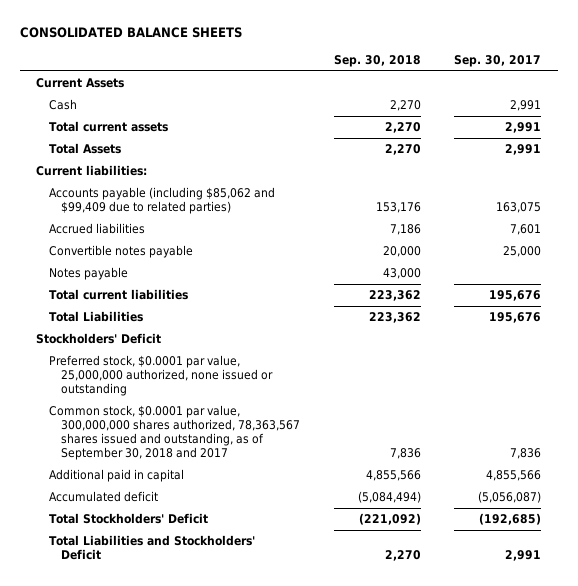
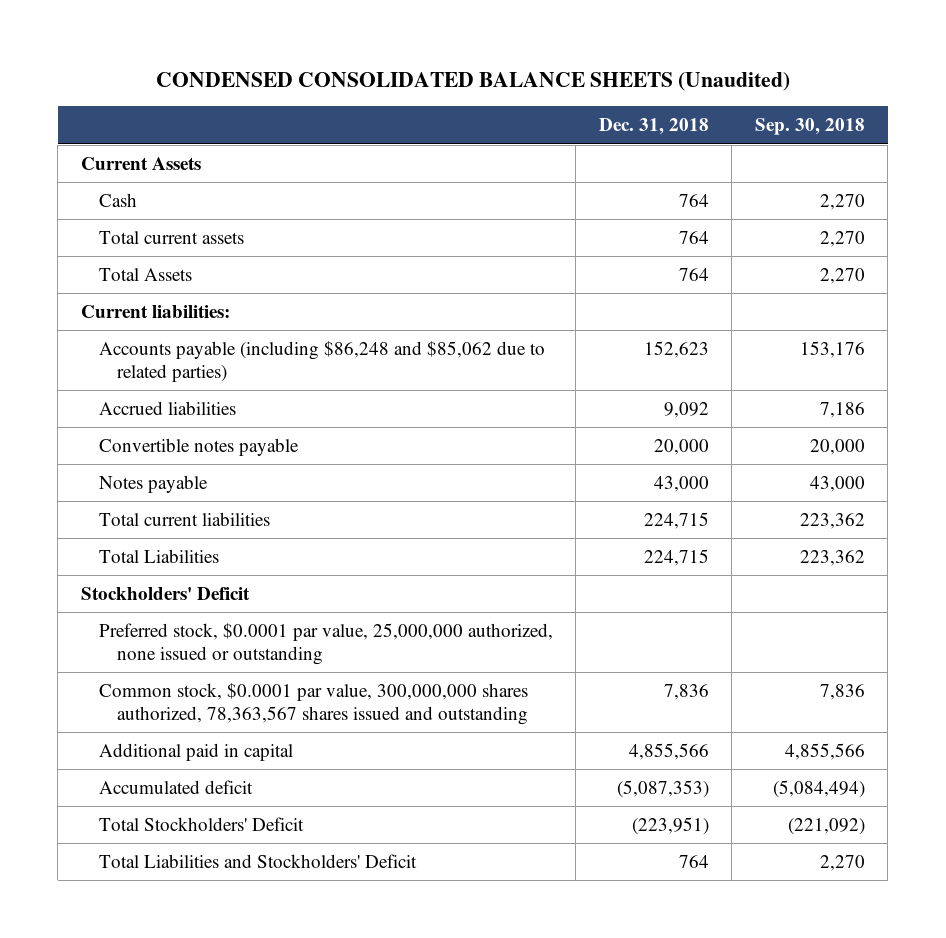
[19,27,242,39] CONSOLIDATED BALANCE SHEETS -> [155,72,790,92] CONDENSED CONSOLIDATED BALANCE SHEETS (Unaudited)
[454,54,542,67] Sep. 30, 2017 -> none
none -> [598,118,709,136] Dec. 31, 2018
[48,187,275,215] Accounts payable (including $85,062 and $99,409 due to related parties) -> [99,340,546,382] Accounts payable (including $86,248 and $85,062 due to related parties)
[48,405,300,461] Common stock, $0.0001 par value, 300,000,000 shares authorized, 78,363,567 shares issued and outstanding, as of September 30, 2018 and 2017 -> [99,682,529,725] Common stock, $0.0001 par value, 300,000,000 shares authorized, 78,363,567 shares issued and outstanding

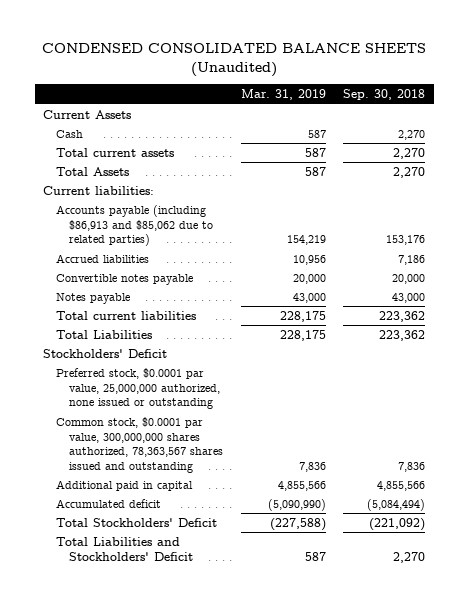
[598,118,709,136] Dec. 31, 2018 -> none
none -> [240,89,326,101] Mar. 31, 2019
[99,340,546,382] Accounts payable (including $86,248 and $85,062 due to related parties) -> [56,204,214,247] Accounts payable (including $86,913 and $85,062 due to related parties)

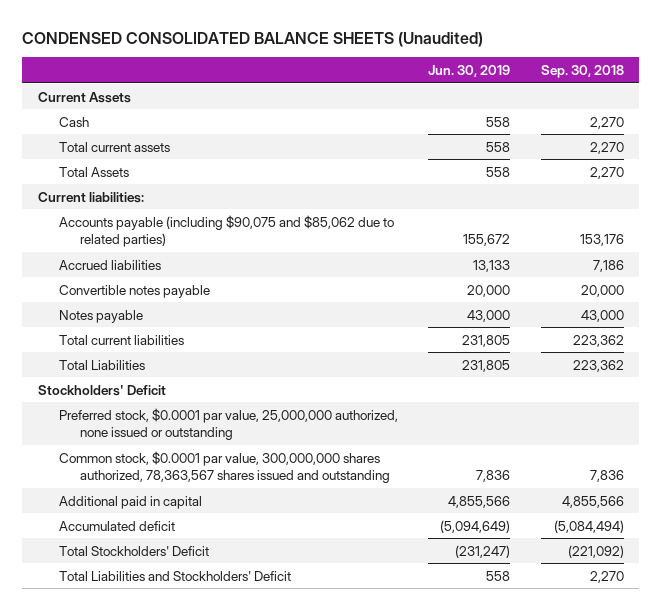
[240,89,326,101] Mar. 31, 2019 -> none
none -> [428,65,511,78] Jun. 30, 2019
[56,204,214,247] Accounts payable (including $86,913 and $85,062 due to related parties) -> [58,214,394,248] Accounts payable (including $90,075 and $85,062 due to related parties)

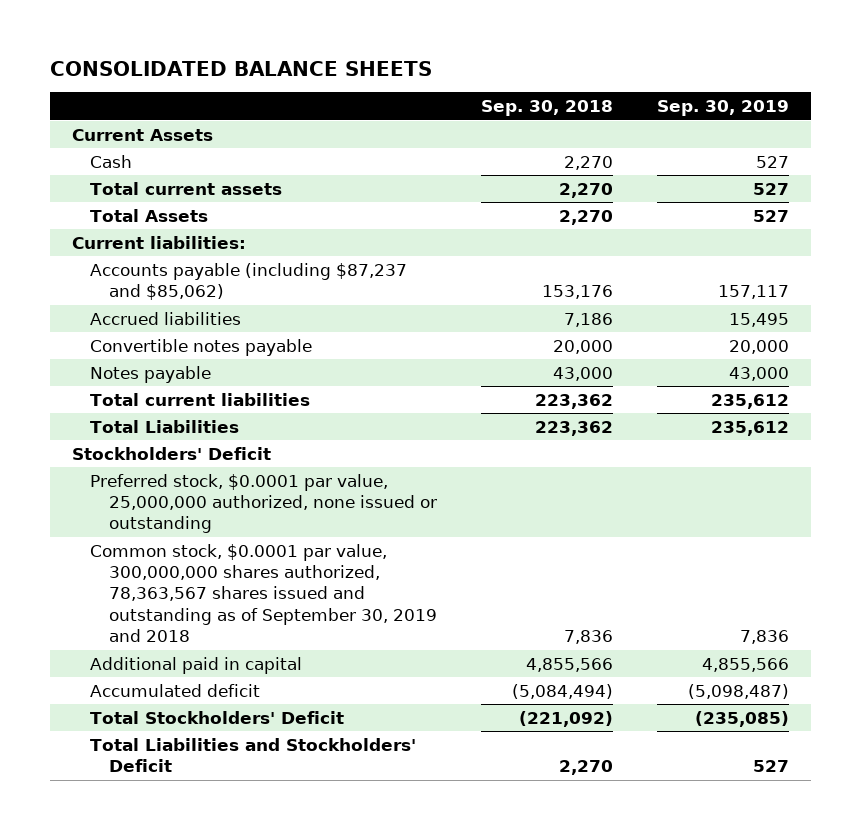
[22,31,484,47] CONDENSED CONSOLIDATED BALANCE SHEETS (Unaudited) -> [49,60,432,76] CONSOLIDATED BALANCE SHEETS
[428,65,511,78] Jun. 30, 2019 -> none
none -> [657,100,790,117] Sep. 30, 2019
[58,214,394,248] Accounts payable (including $90,075 and $85,062 due to related parties) -> [90,262,408,301] Accounts payable (including $87,237 and $85,062)
[58,450,390,484] Common stock, $0.0001 par value, 300,000,000 shares authorized, 78,363,567 shares issued and outstanding -> [90,543,438,643] Common stock, $0.0001 par value, 300,000,000 shares authorized, 78,363,567 shares issued and outstanding as of September 30, 2019 and 2018

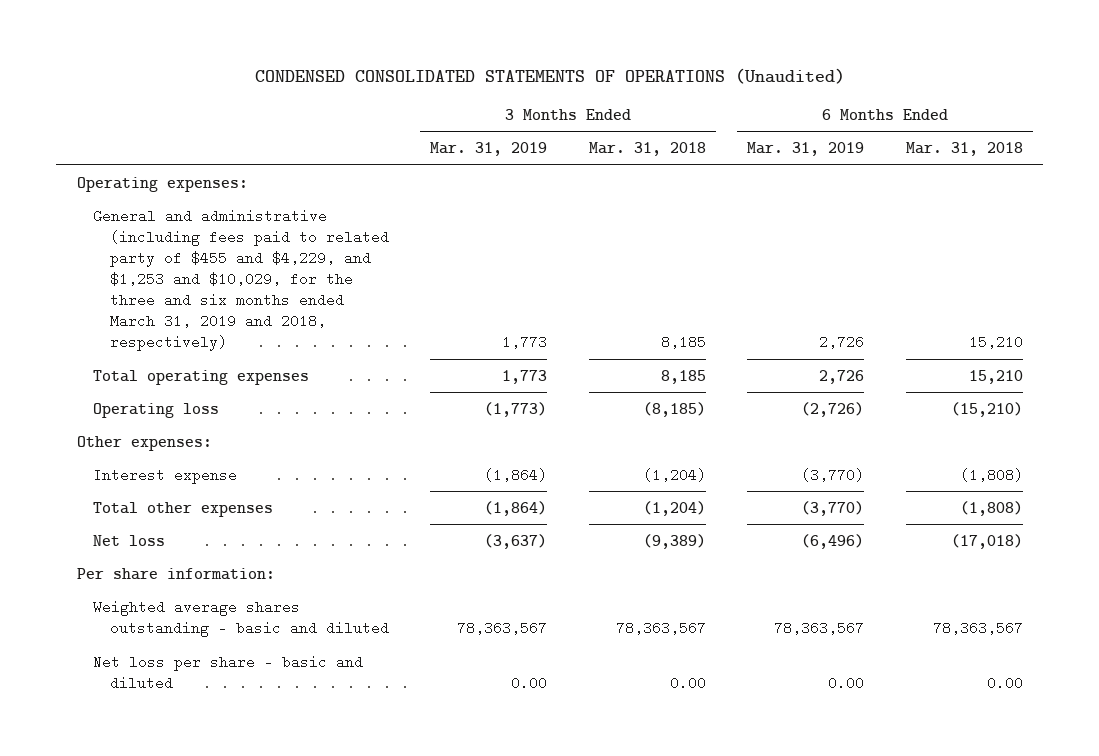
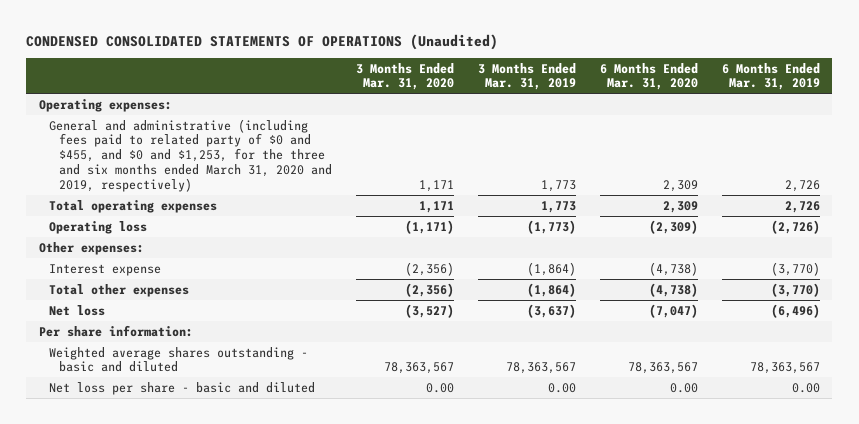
[588,141,706,156] Mar. 31, 2018 -> none
[905,141,1023,156] Mar. 31, 2018 -> none
none -> [355,62,454,91] 3 Months Ended Mar. 31, 2020
none -> [599,62,698,91] 6 Months Ended Mar. 31, 2020
[93,208,390,352] General and administrative (including fees paid to related party of $455 and $4,229, and $1,253 and $10,029, for the three and six months ended March 31, 2019 and 2018, respectively) -> [48,118,332,193] General and administrative (including fees paid to related party of $0 and $455, and $0 and $1,253, for the three and six months ended March 31, 2020 and 2019, respectively)

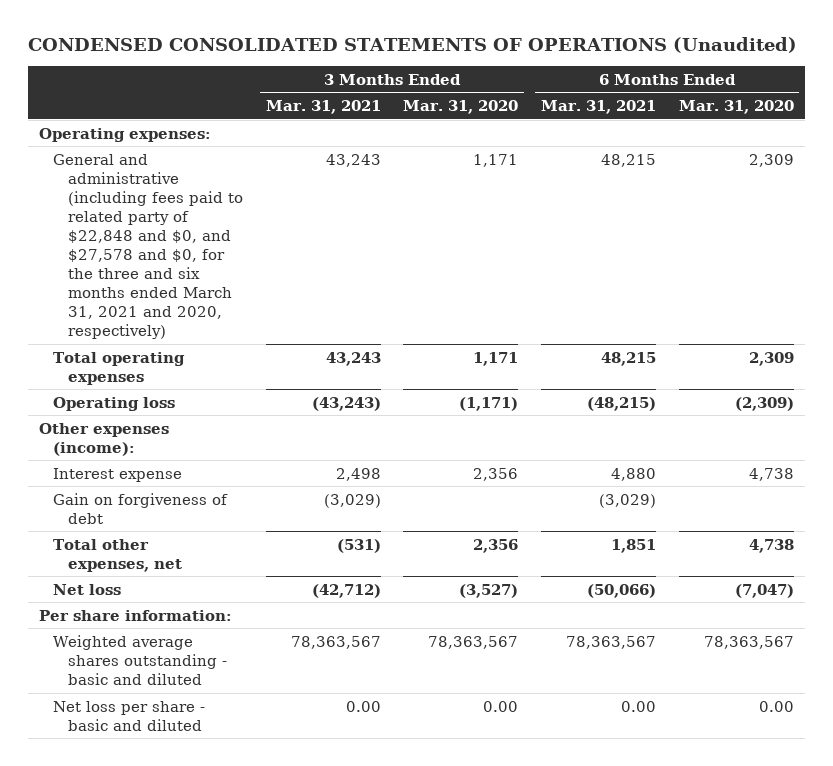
[477,62,576,91] 3 Months Ended Mar. 31, 2019 -> none
[722,62,821,91] 6 Months Ended Mar. 31, 2019 -> none
none -> [265,99,381,114] Mar. 31, 2021
none -> [541,99,657,114] Mar. 31, 2021
[48,118,332,193] General and administrative (including fees paid to related party of $0 and $455, and $0 and $1,253, for the three and six months ended March 31, 2020 and 2019, respectively) -> [53,153,243,340] General and administrative (including fees paid to related party of $22,848 and $0, and $27,578 and $0, for the three and six months ended March 31, 2021 and 2020, respectively)
[38,241,144,255] Other expenses: -> [38,422,169,456] Other expenses (income):
[404,261,454,276] (2,356) -> [473,467,519,481] 2,356
[648,261,698,276] (4,738) -> [748,467,794,481] 4,738
none -> [53,492,229,524] Gain on forgiveness of debt
[48,283,189,297] Total other expenses -> [53,538,182,572] Total other expenses, net
[404,282,454,297] (2,356) -> [473,538,519,553] 2,356
[648,282,698,297] (4,738) -> [748,538,794,553] 4,738

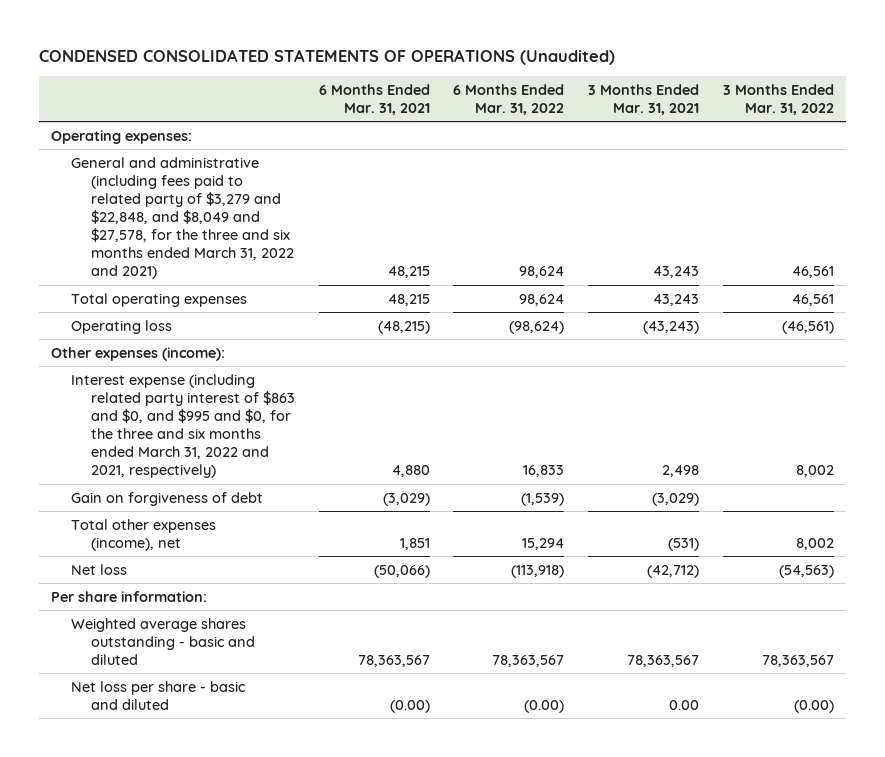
[403,99,519,114] Mar. 31, 2020 -> none
[678,99,794,114] Mar. 31, 2020 -> none
none -> [453,83,565,115] 6 Months Ended Mar. 31, 2022
none -> [722,83,834,115] 3 Months Ended Mar. 31, 2022
[53,153,243,340] General and administrative (including fees paid to related party of $22,848 and $0, and $27,578 and $0, for the three and six months ended March 31, 2021 and 2020, respectively) -> [71,156,295,280] General and administrative (including fees paid to related party of $3,279 and $22,848, and $8,049 and $27,578, for the three and six months ended March 31, 2022 and 2021)
[53,467,183,482] Interest expense -> [71,373,296,479] Interest expense (including related party interest of $863 and $0, and $995 and $0, for the three and six months ended March 31, 2022 and 2021, respectively)
[53,538,182,572] Total other expenses, net -> [71,518,217,551] Total other expenses (income), net
[621,700,657,712] 0.00 -> [389,699,430,713] (0.00)

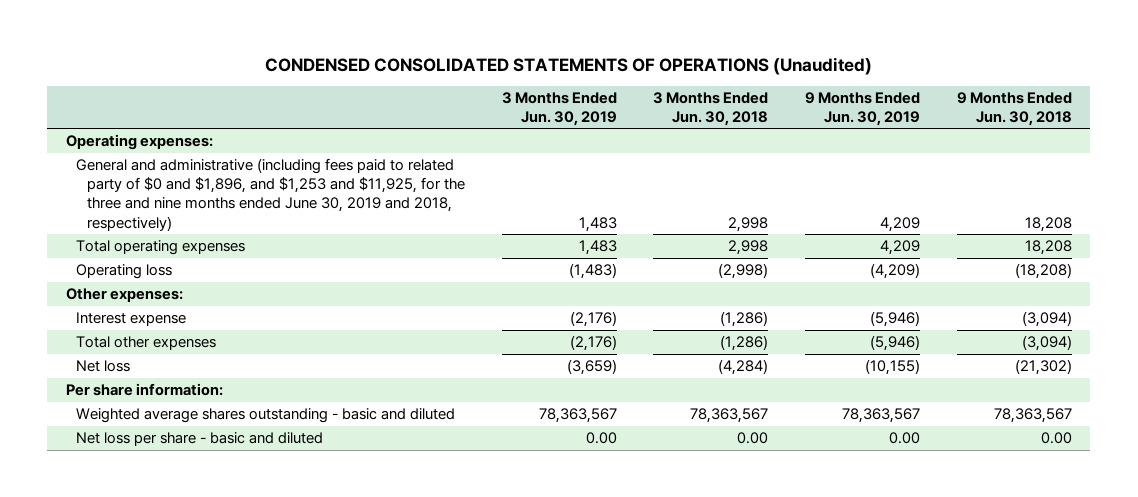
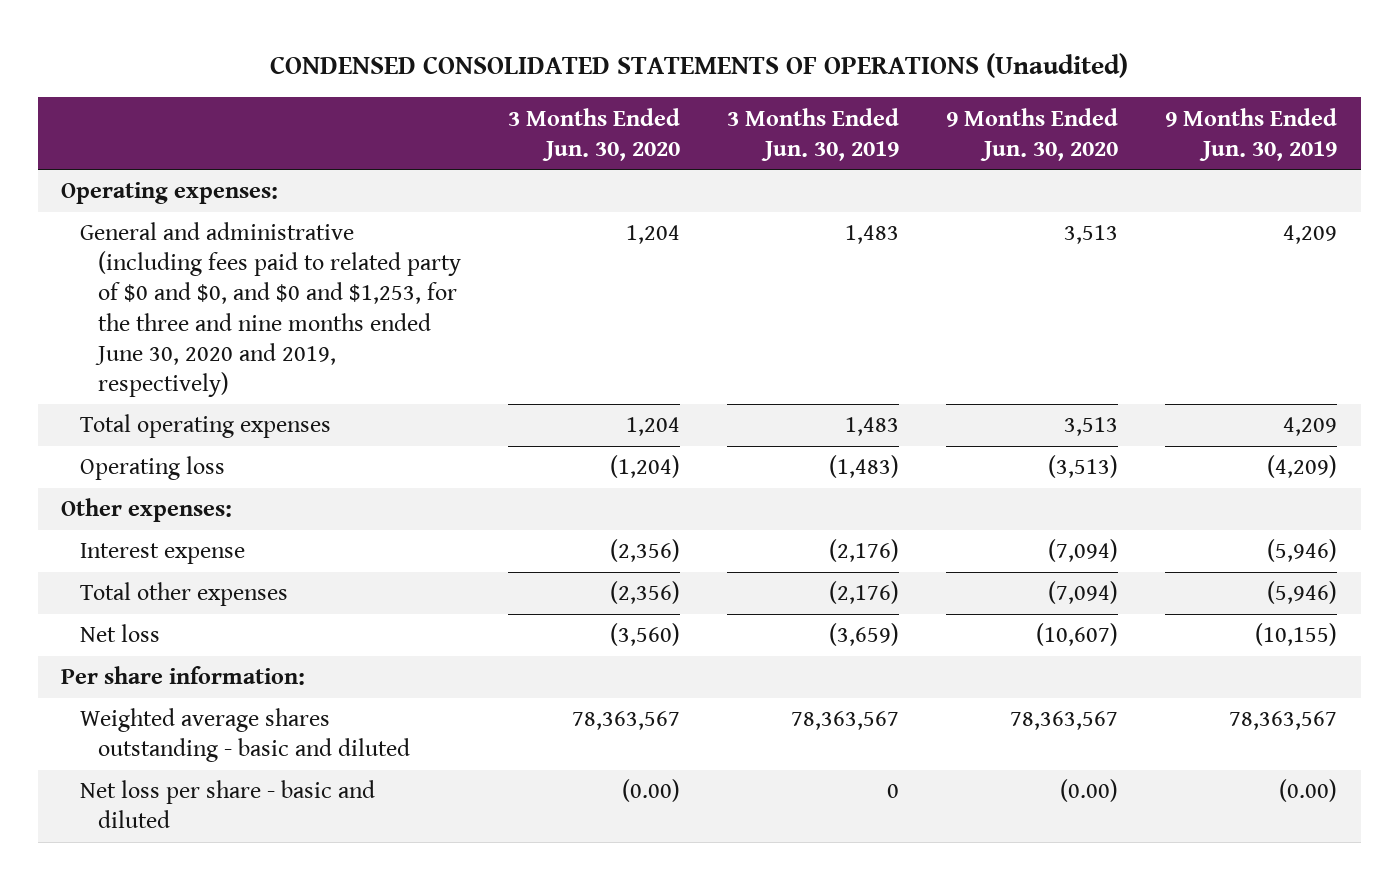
[653,91,769,126] 3 Months Ended Jun. 30, 2018 -> none
[956,91,1072,126] 9 Months Ended Jun. 30, 2018 -> none
none -> [508,107,681,161] 3 Months Ended Jun. 30, 2020
none -> [946,107,1119,161] 9 Months Ended Jun. 30, 2020
[76,158,465,231] General and administrative (including fees paid to related party of $0 and $1,896, and $1,253 and $11,925, for the three and nine months ended June 30, 2019 and 2018, respectively) -> [79,222,462,397] General and administrative (including fees paid to related party of $0 and $0, and $0 and $1,253, for the three and nine months ended June 30, 2020 and 2019, respectively)
[585,432,617,445] 0.00 -> [887,784,900,799] 0
[889,432,921,445] 0.00 -> [1279,779,1338,803] (0.00)

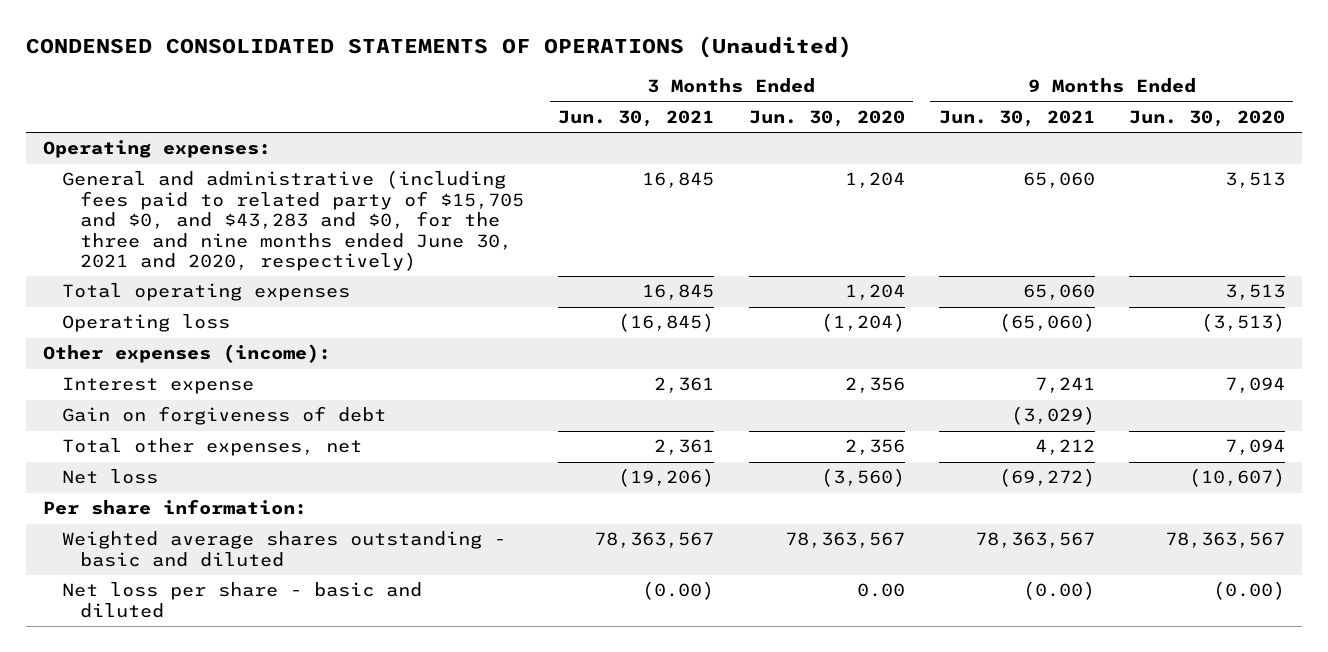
[727,107,900,161] 3 Months Ended Jun. 30, 2019 -> none
[1165,107,1338,161] 9 Months Ended Jun. 30, 2019 -> none
none -> [558,109,715,127] Jun. 30, 2021
none -> [938,109,1095,127] Jun. 30, 2021
[79,222,462,397] General and administrative (including fees paid to related party of $0 and $0, and $0 and $1,253, for the three and nine months ended June 30, 2020 and 2019, respectively) -> [61,170,525,272] General and administrative (including fees paid to related party of $15,705 and $0, and $43,283 and $0, for the three and nine months ended June 30, 2021 and 2020, respectively)
[61,498,233,523] Other expenses: -> [43,344,332,364] Other expenses (income):
[610,539,681,563] (2,356) -> [844,377,905,394] 2,356
[1048,539,1119,563] (7,094) -> [1224,377,1285,394] 7,094
none -> [61,406,386,426] Gain on forgiveness of debt
[79,582,288,607] Total other expenses -> [61,438,362,457] Total other expenses, net
[610,581,681,605] (2,356) -> [844,439,905,456] 2,356
[1048,581,1119,605] (7,094) -> [1224,439,1285,456] 7,094
[622,779,681,803] (0.00) -> [856,583,905,598] 0.00

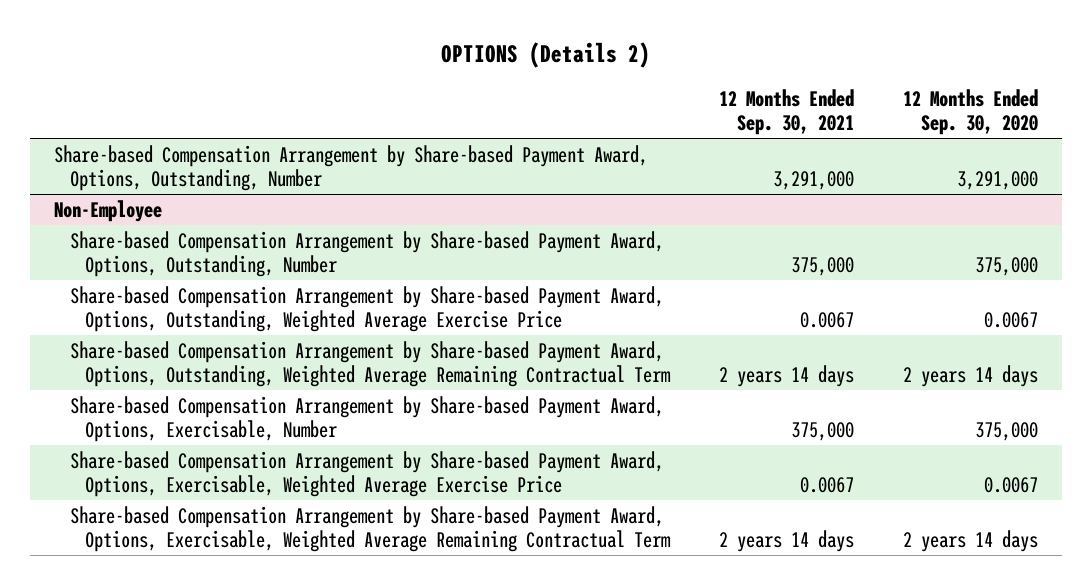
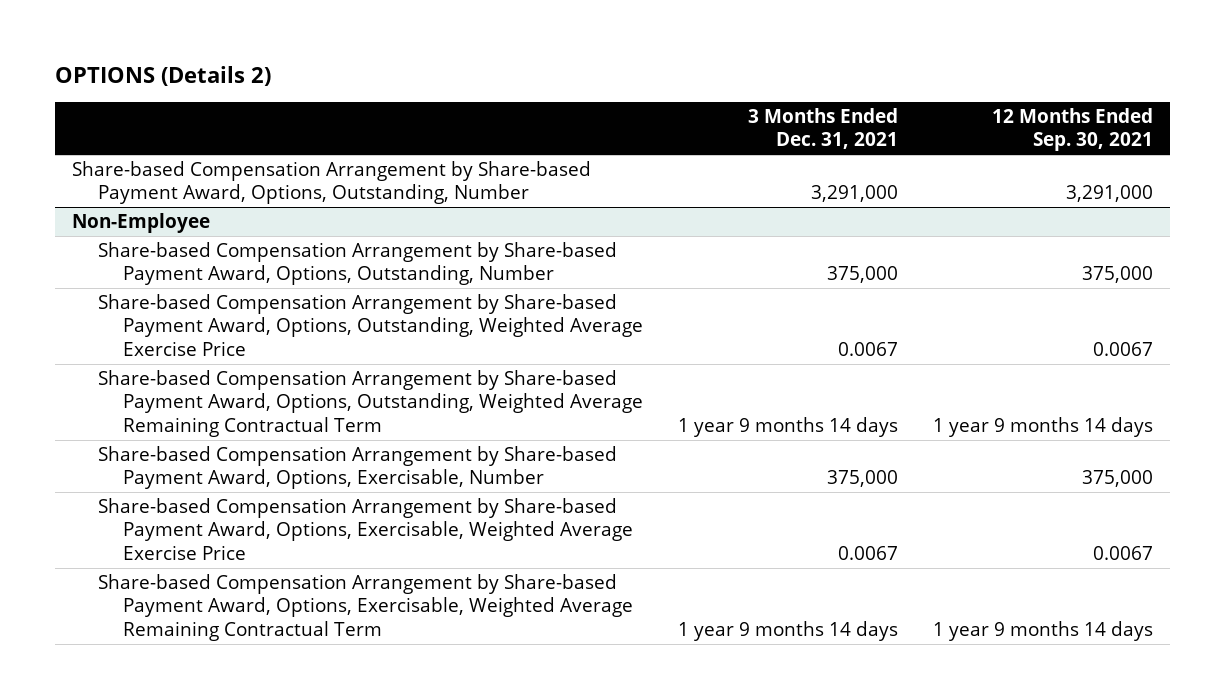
[902,88,1038,136] 12 Months Ended Sep. 30, 2020 -> none
none -> [748,108,899,150] 3 Months Ended Dec. 31, 2021
[718,365,854,388] 2 years 14 days -> [932,416,1153,437] 1 year 9 months 14 days
[718,530,854,553] 2 years 14 days -> [932,620,1153,641] 1 year 9 months 14 days

